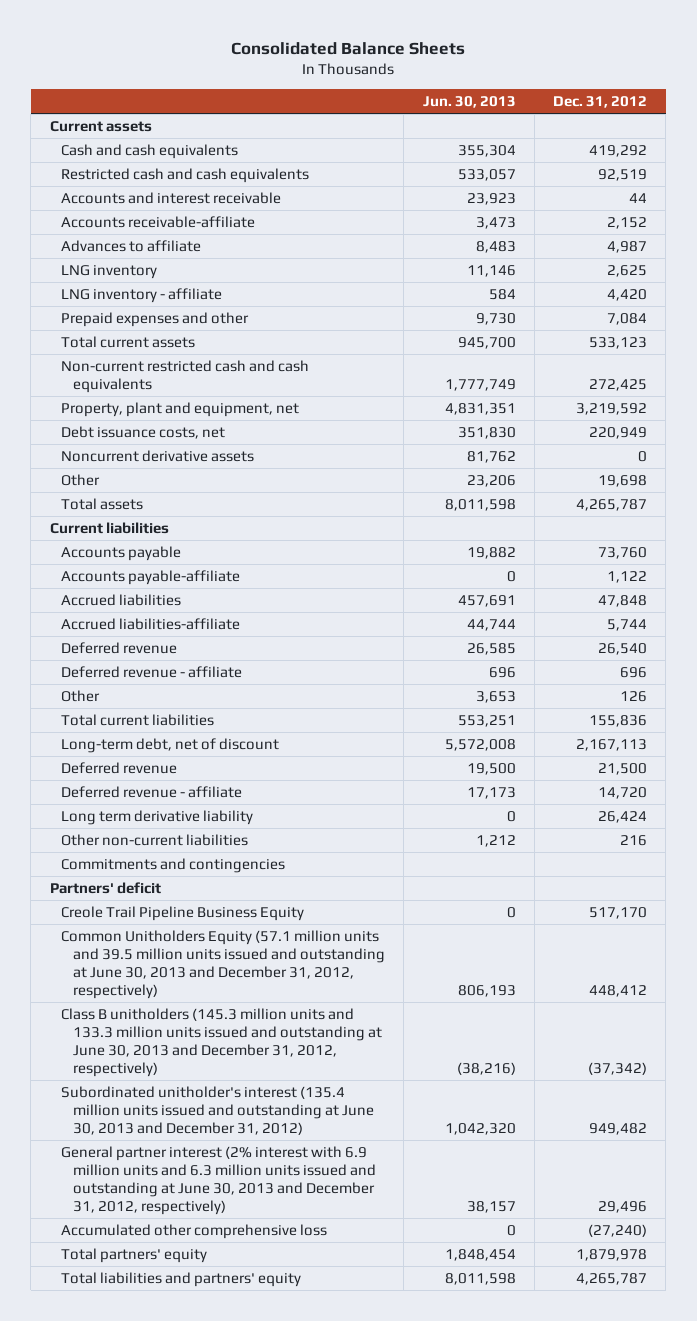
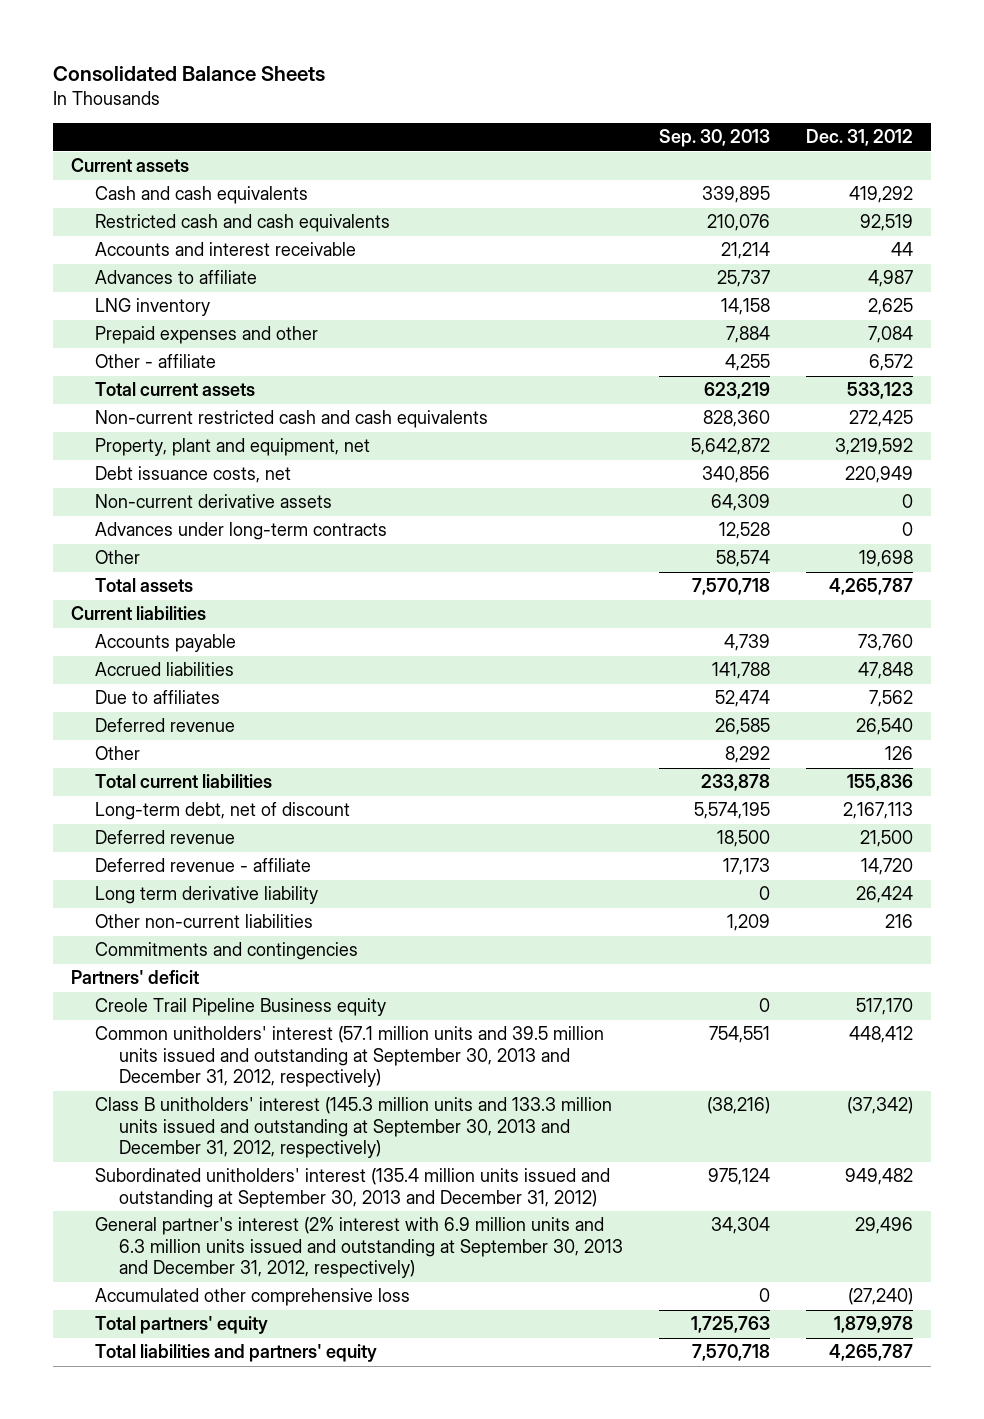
[422,96,516,109] Jun. 30, 2013 -> none
none -> [658,129,770,148] Sep. 30, 2013
[61,215,256,228] Accounts receivable-affiliate -> none
[61,287,223,303] LNG inventory - affiliate -> none
none -> [95,354,217,369] Other - affiliate
[61,449,255,462] Noncurrent derivative assets -> [95,494,333,509] Non-current derivative assets
none -> [95,522,388,541] Advances under long-term contracts
[61,569,241,585] Accounts payable-affiliate -> none
[61,617,241,630] Accrued liabilities-affiliate -> none
none -> [95,690,221,705] Due to affiliates
[61,665,243,678] Deferred revenue - affiliate -> none
[61,905,305,921] Creole Trail Pipeline Business Equity -> [95,998,387,1017] Creole Trail Pipeline Business equity
[61,929,386,1000] Common Unitholders Equity (57.1 million units and 39.5 million units issued and outstanding at June 30, 2013 and December 31, 2012, respectively) -> [95,1026,605,1088] Common unitholders' interest (57.1 million units and 39.5 million units issued and outstanding at September 30, 2013 and December 31, 2012, respectively)
[61,1007,383,1078] Class B unitholders (145.3 million units and 133.3 million units issued and outstanding at June 30, 2013 and December 31, 2012, respectively) -> [95,1097,613,1159] Class B unitholders' interest (145.3 million units and 133.3 million units issued and outstanding at September 30, 2013 and December 31, 2012, respectively)
[61,1085,375,1136] Subordinated unitholder's interest (135.4 million units issued and outstanding at June 30, 2013 and December 31, 2012) -> [95,1168,611,1208] Subordinated unitholders' interest (135.4 million units issued and outstanding at September 30, 2013 and December 31, 2012)
[61,1145,377,1216] General partner interest (2% interest with 6.9 million units and 6.3 million units issued and outstanding at June 30, 2013 and December 31, 2012, respectively) -> [95,1217,623,1279] General partner's interest (2% interest with 6.9 million units and 6.3 million units issued and outstanding at September 30, 2013 and December 31, 2012, respectively)

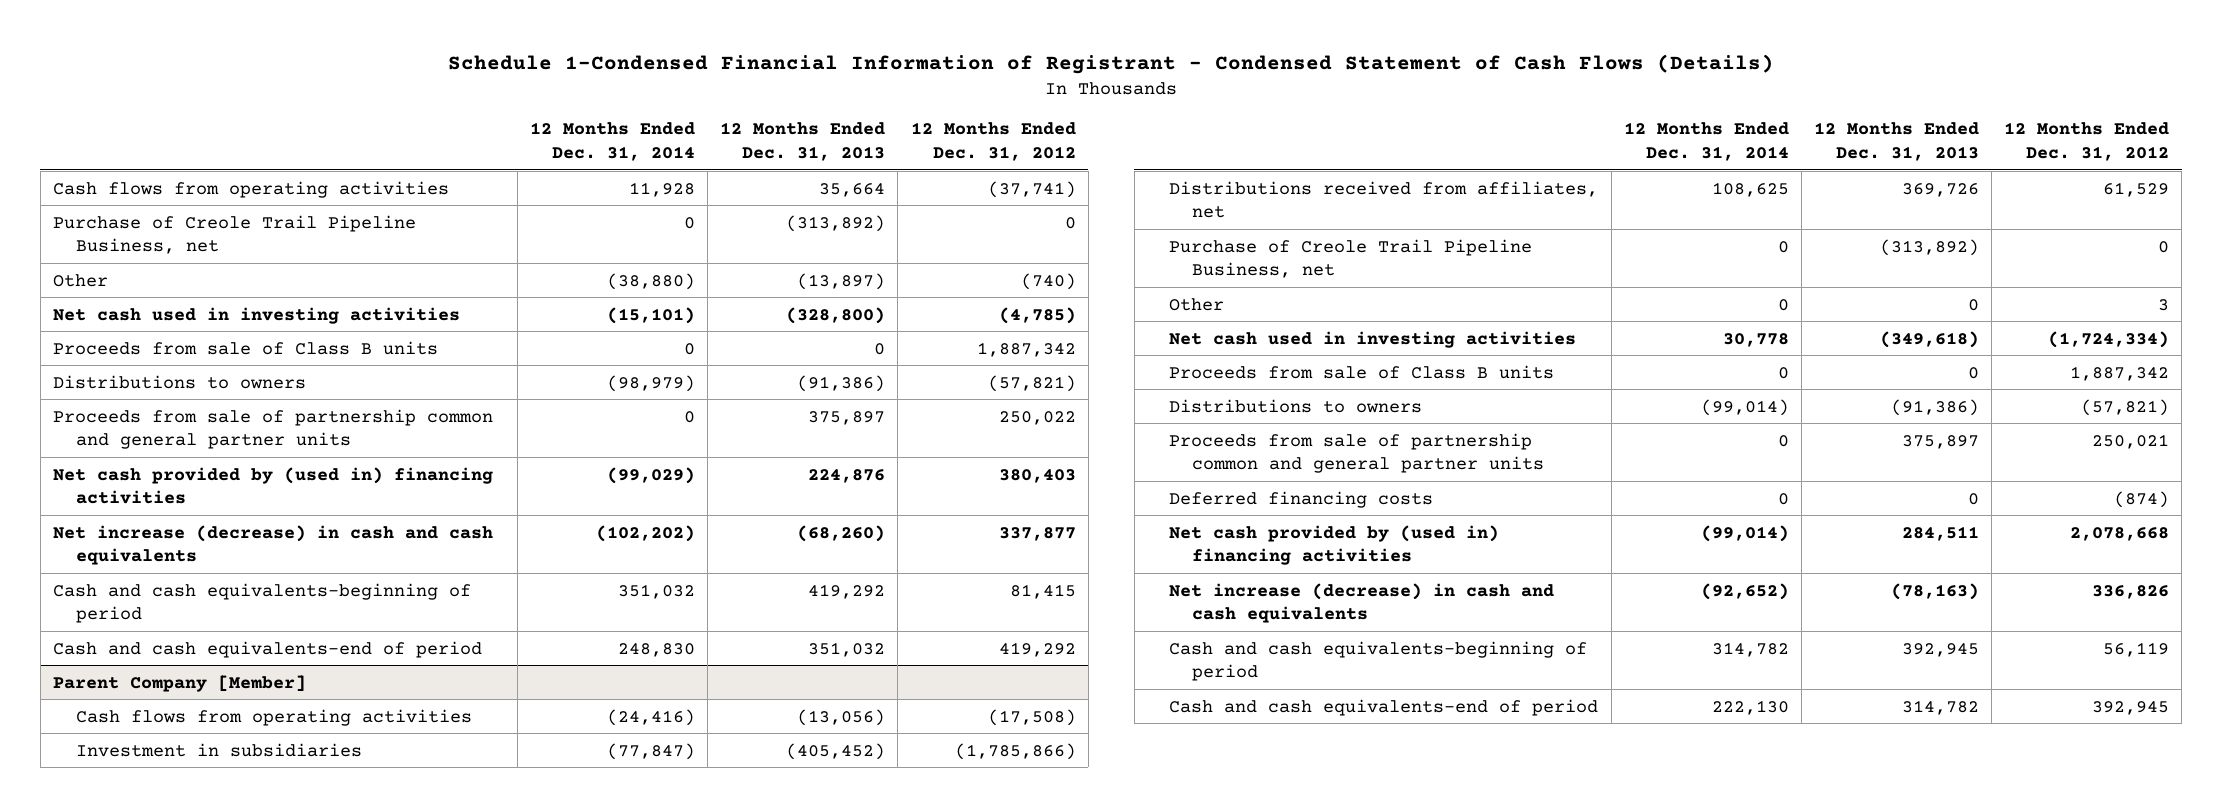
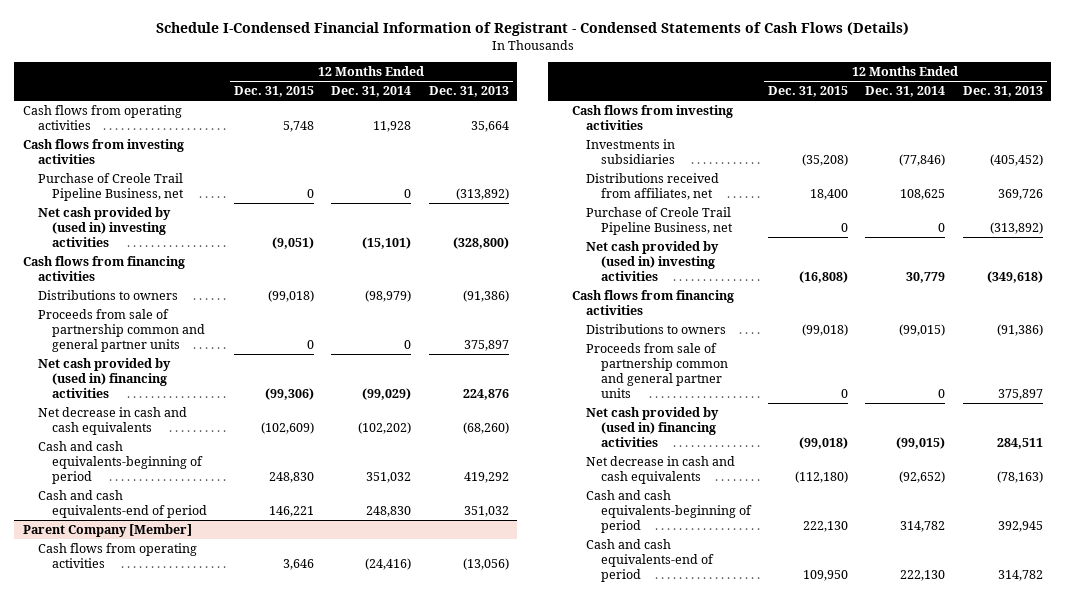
[448,53,1775,74] Schedule 1-Condensed Financial Information of Registrant - Condensed Statement of Cash Flows (Details) -> [155,22,909,37] Schedule I-Condensed Financial Information of Registrant - Condensed Statements of Cash Flows (Details)
[910,122,1076,161] 12 Months Ended Dec. 31, 2012 -> none
none -> [234,86,315,98] Dec. 31, 2015
none -> [22,138,184,164] Cash flows from investing activities
[53,273,109,287] Other -> none
[53,340,439,355] Proceeds from sale of Class B units -> none
[53,306,461,324] Net cash used in investing activities -> [37,206,171,247] Net cash provided by (used in) investing activities
none -> [22,255,185,281] Cash flows from financing activities
[53,524,494,565] Net increase (decrease) in cash and cash equivalents -> [37,406,187,435] Net decrease in cash and cash equivalents
none -> [571,104,733,130] Cash flows from investing activities
[75,742,362,757] Investment in subsidiaries -> [586,138,676,164] Investments in subsidiaries
[606,742,695,760] (77,847) -> [899,153,946,166] (77,846)
[1169,297,1225,311] Other -> none
[1169,364,1555,379] Proceeds from sale of Class B units -> none
[1169,330,1577,348] Net cash used in investing activities -> [586,240,720,281] Net cash provided by (used in) investing activities
[1722,332,1789,347] 30,778 -> [906,271,946,283] 30,779
none -> [571,289,734,315] Cash flows from financing activities
[1700,398,1789,416] (99,014) -> [899,323,946,336] (99,015)
[1169,490,1434,508] Deferred financing costs -> none
[1700,524,1789,542] (99,014) -> [896,436,946,449] (99,015)
[1169,582,1555,623] Net increase (decrease) in cash and cash equivalents -> [586,455,736,484] Net decrease in cash and cash equivalents

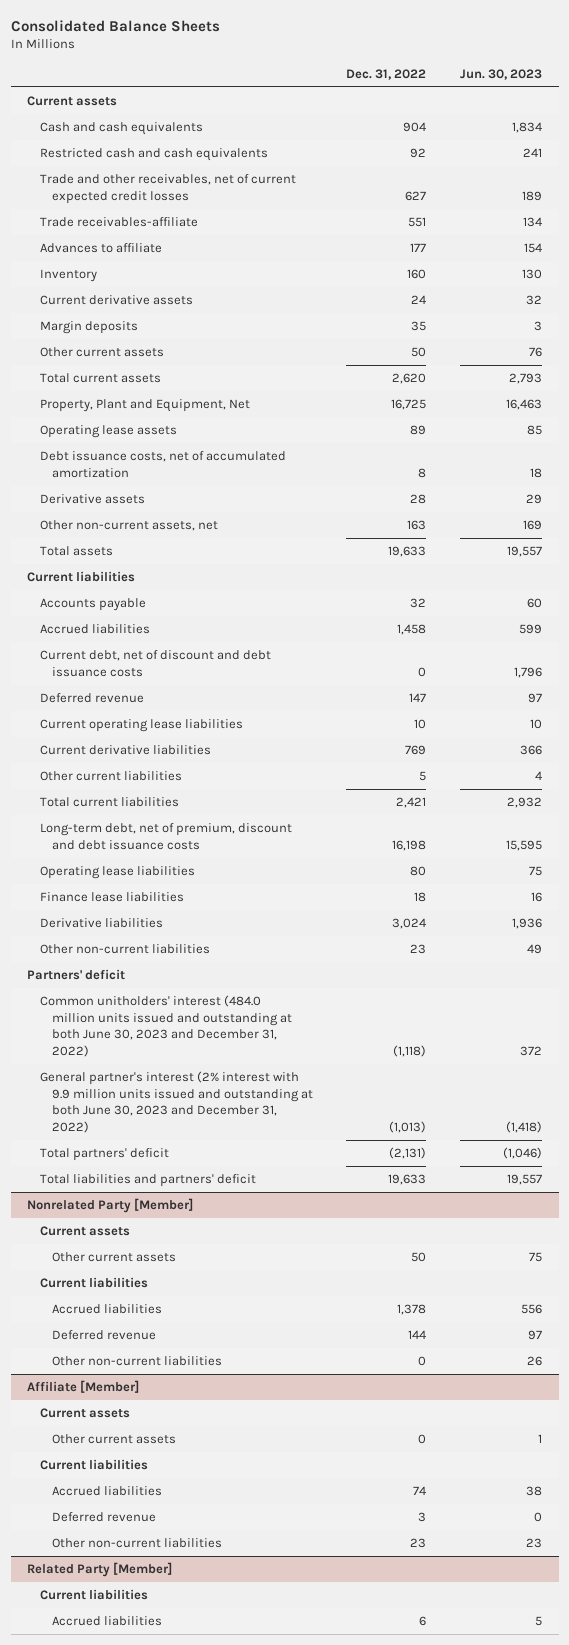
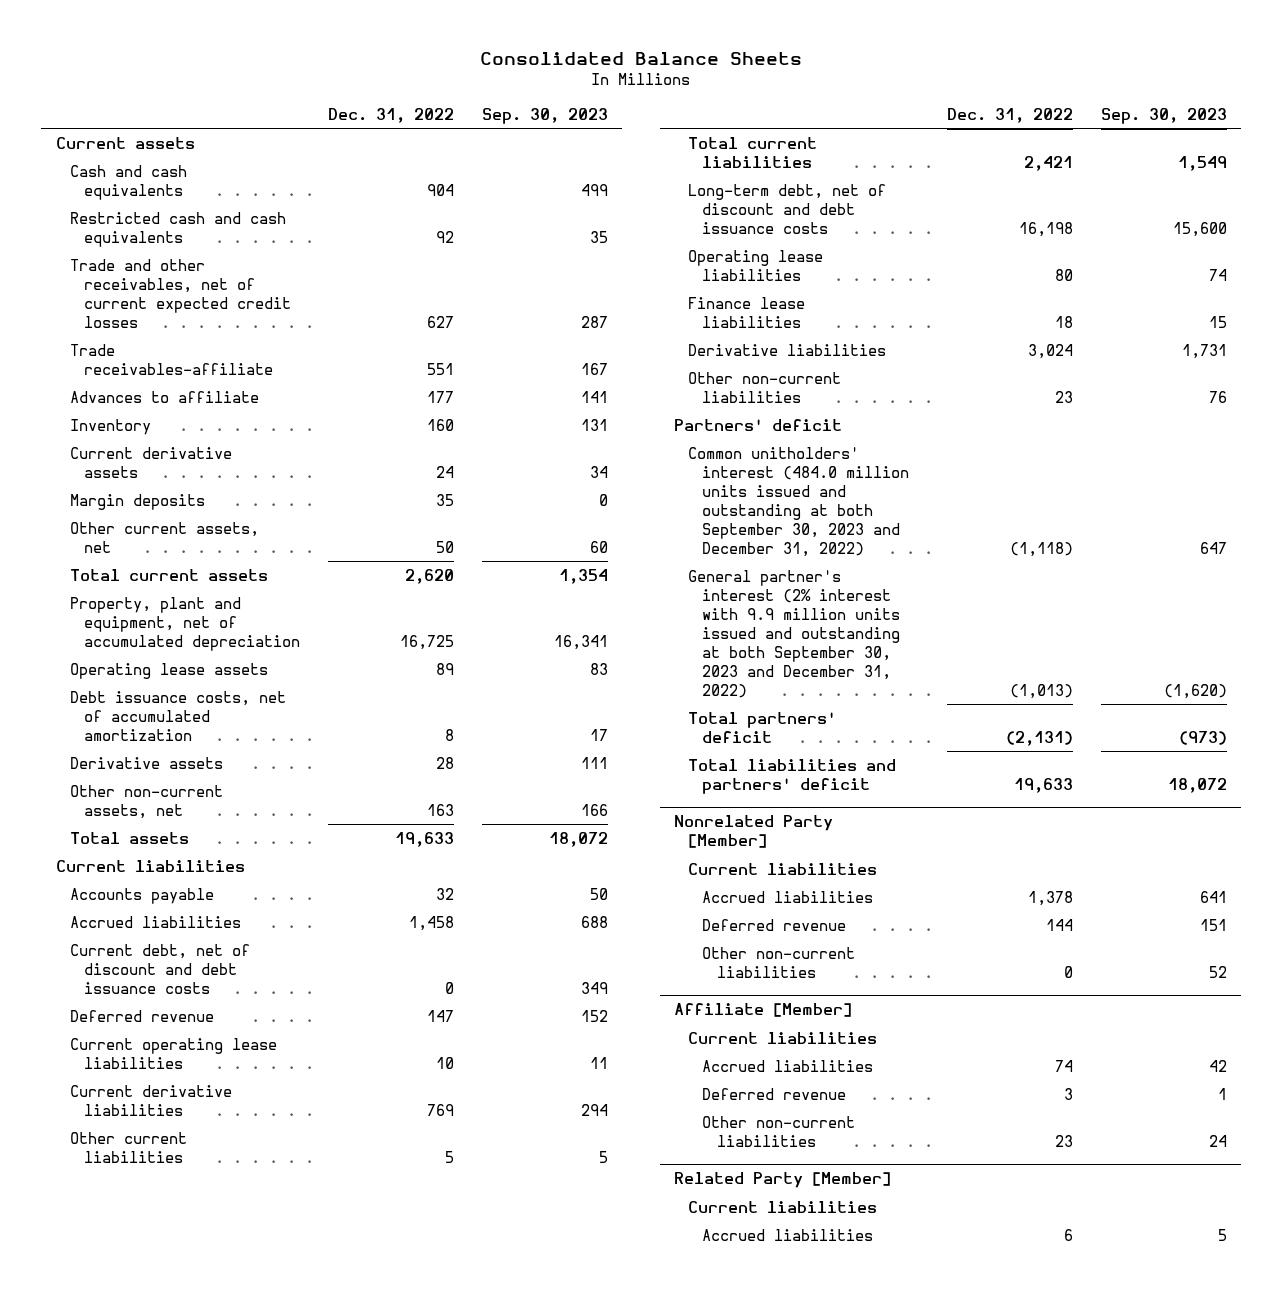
[459,69,542,81] Jun. 30, 2023 -> none
none -> [482,108,609,125] Sep. 30, 2023
[39,346,164,357] Other current assets -> [69,521,259,553] Other current assets, net
[39,398,250,412] Property, Plant and Equipment, Net -> [69,596,301,651] Property, plant and equipment, net of accumulated depreciation
[39,822,292,850] Long-term debt, net of premium, discount and debt issuance costs -> [688,183,887,234] Long-term debt, net of discount and debt issuance costs
[39,994,292,1058] Common unitholders' interest (484.0 million units issued and outstanding at both June 30, 2023 and December 31, 2022) -> [688,446,910,557] Common unitholders' interest (484.0 million units issued and outstanding at both September 30, 2023 and December 31, 2022)
[39,1070,313,1134] General partner's interest (2% interest with 9.9 million units issued and outstanding at both June 30, 2023 and December 31, 2022) -> [688,569,901,698] General partner's interest (2% interest with 9.9 million units issued and outstanding at both September 30, 2023 and December 31, 2022)
[39,1225,130,1236] Current assets -> none
[51,1251,176,1262] Other current assets -> none
[39,1407,130,1418] Current assets -> none
[51,1433,176,1444] Other current assets -> none

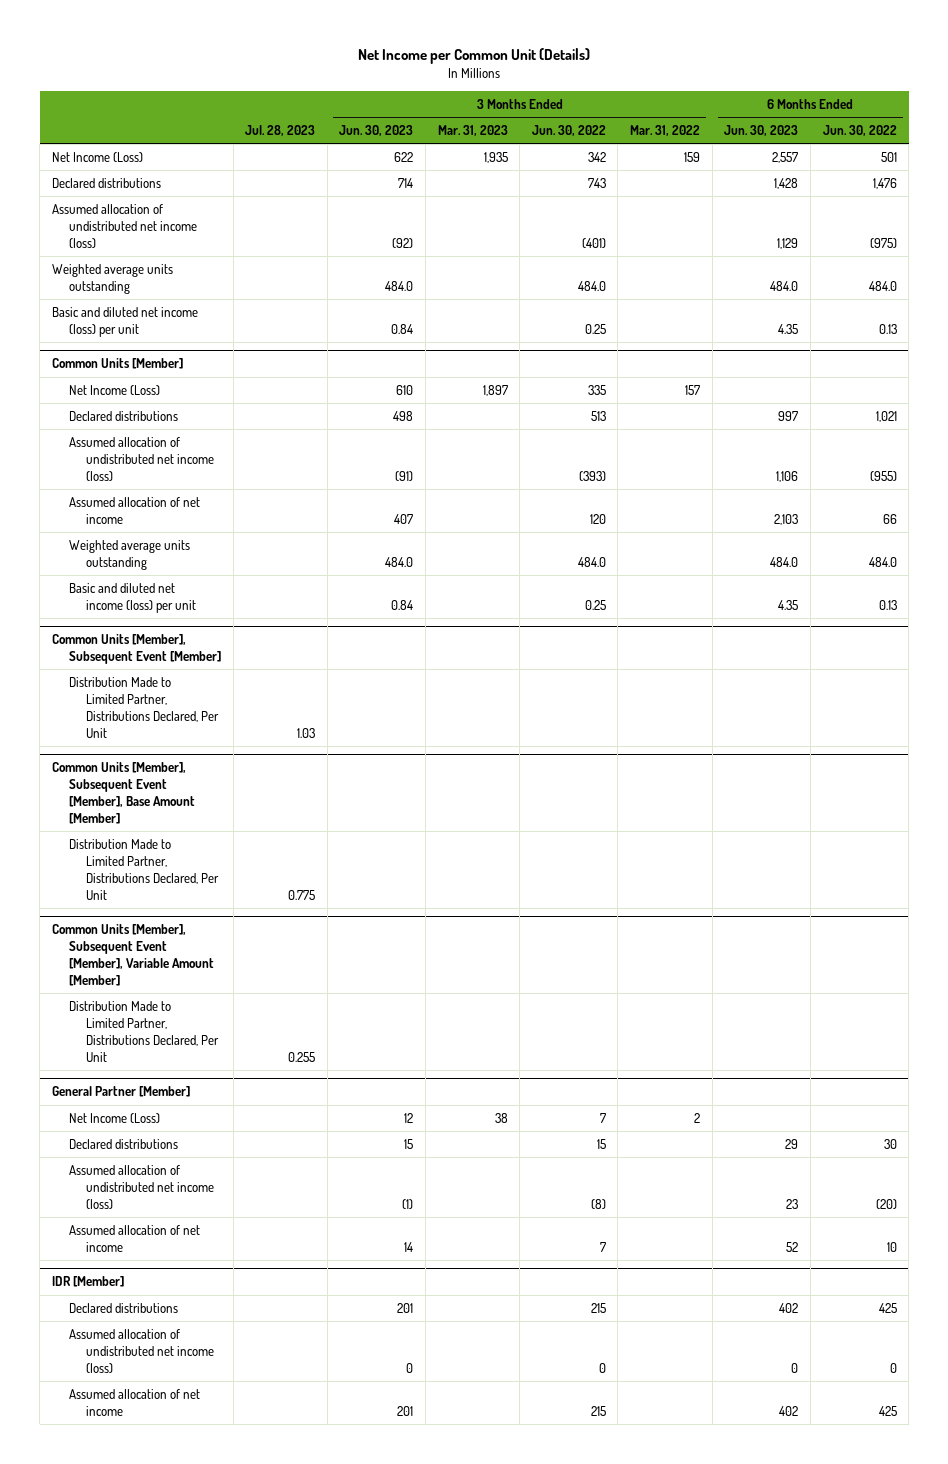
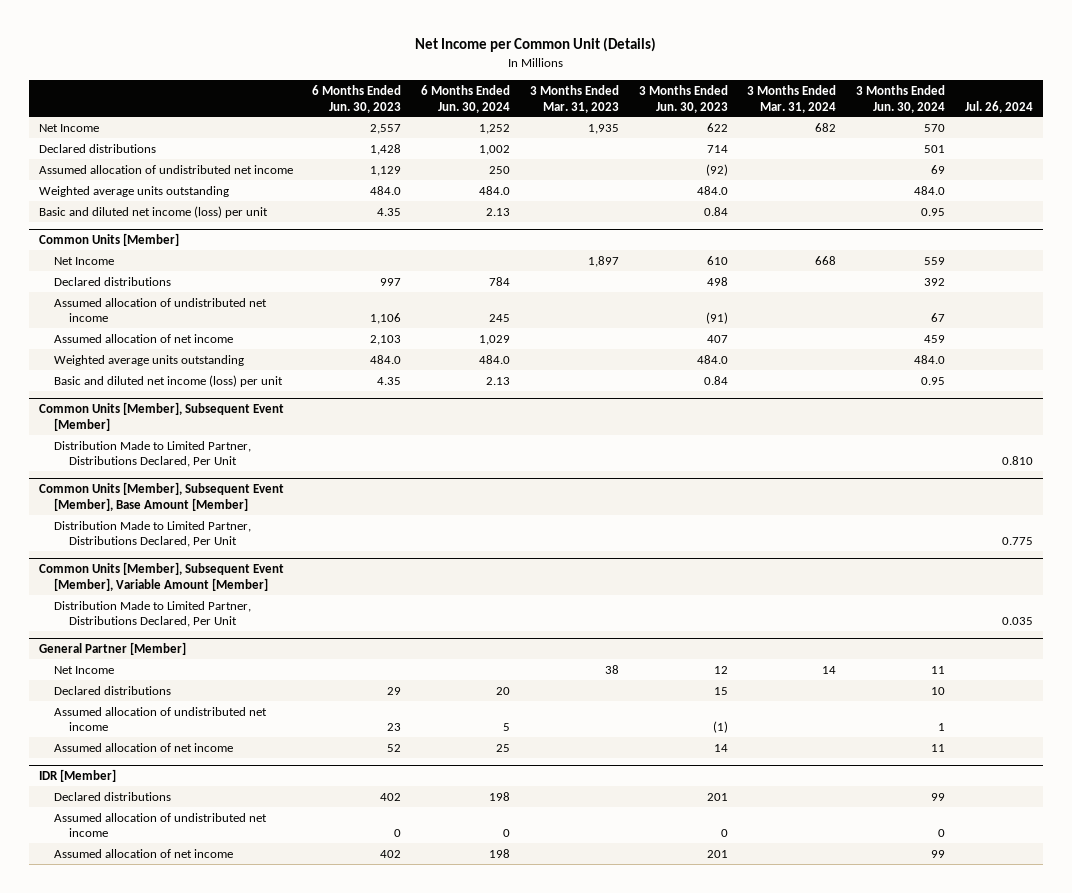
[245,124,316,136] Jul. 28, 2023 -> none
[531,124,606,136] Jun. 30, 2022 -> none
[630,124,701,136] Mar. 31, 2022 -> none
[822,124,897,136] Jun. 30, 2022 -> none
none -> [421,84,511,113] 6 Months Ended Jun. 30, 2024
none -> [747,84,837,113] 3 Months Ended Mar. 31, 2024
none -> [856,84,946,113] 3 Months Ended Jun. 30, 2024
none -> [965,100,1034,113] Jul. 26, 2024
[51,151,143,162] Net Income (Loss) -> [38,123,99,132] Net Income
[51,203,197,248] Assumed allocation of undistributed net income (loss) -> [38,164,293,174] Assumed allocation of undistributed net income
[68,384,160,395] Net Income (Loss) -> [53,256,114,265] Net Income
[68,436,214,481] Assumed allocation of undistributed net income (loss) -> [53,297,267,323] Assumed allocation of undistributed net income
[68,1112,160,1123] Net Income (Loss) -> [53,665,114,674] Net Income
[68,1164,214,1209] Assumed allocation of undistributed net income (loss) -> [53,706,267,732] Assumed allocation of undistributed net income
[68,1328,214,1373] Assumed allocation of undistributed net income (loss) -> [53,812,267,838] Assumed allocation of undistributed net income

